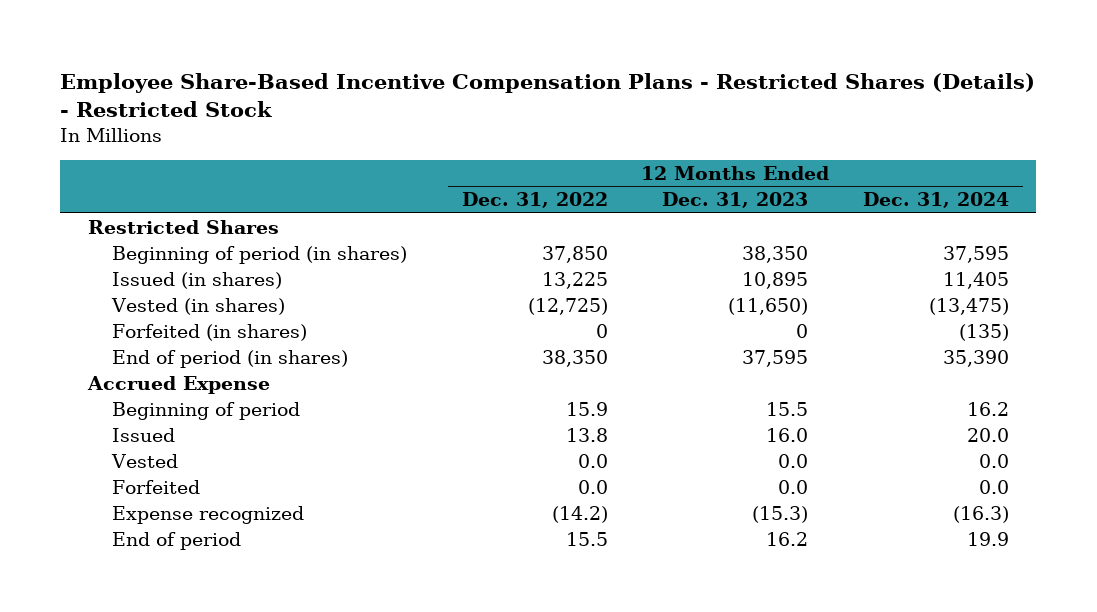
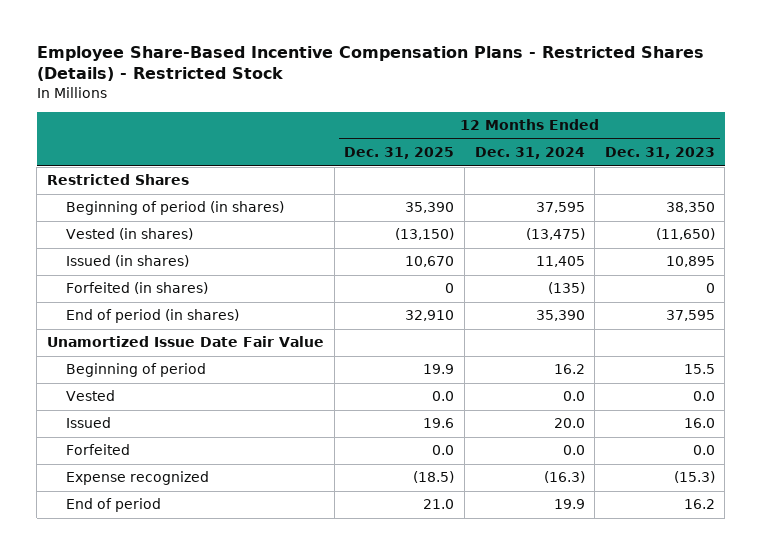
[461,192,608,209] Dec. 31, 2022 -> none
none -> [344,147,455,160] Dec. 31, 2025
[112,271,283,289] Issued (in shares) -> [65,255,189,268] Issued (in shares)
[86,375,270,394] Accrued Expense -> [47,336,325,348] Unamortized Issue Date Fair Value
[112,427,176,442] Issued -> [65,417,111,429] Issued

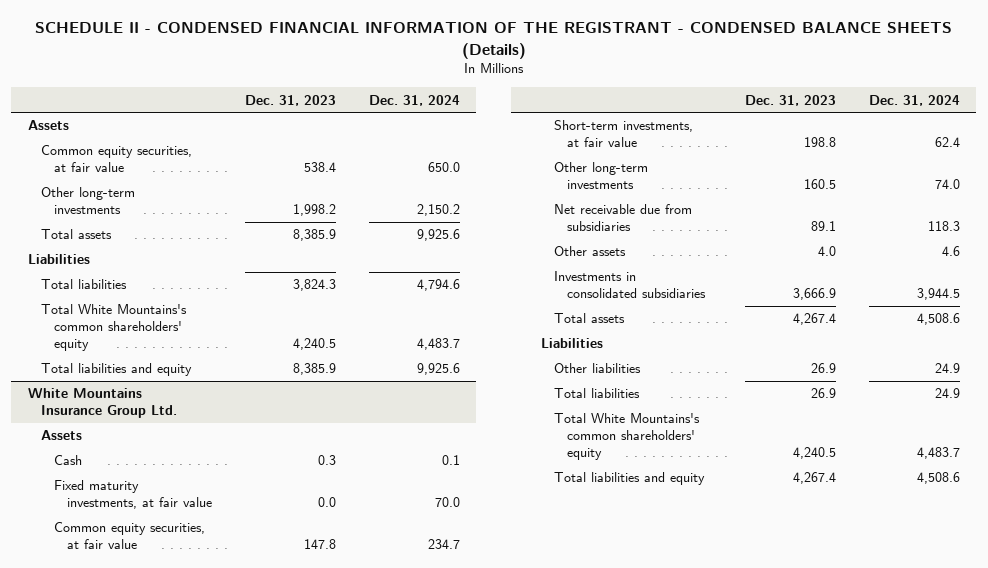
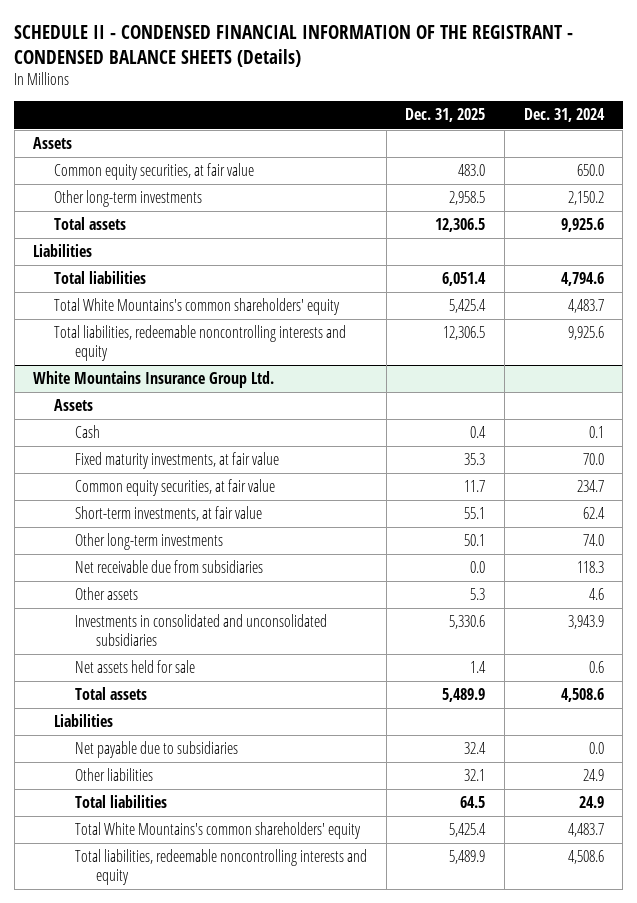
[244,94,336,106] Dec. 31, 2023 -> none
none -> [405,108,486,123] Dec. 31, 2025
[40,363,192,377] Total liabilities and equity -> [54,325,347,362] Total liabilities, redeemable noncontrolling interests and equity
[553,271,706,299] Investments in consolidated subsidiaries -> [75,614,328,647] Investments in consolidated and unconsolidated subsidiaries
[916,288,960,301] 3,944.5 -> [567,615,604,630] 3,943.9
none -> [75,660,196,674] Net assets held for sale
none -> [75,741,239,759] Net payable due to subsidiaries
[553,472,705,486] Total liabilities and equity -> [75,849,368,886] Total liabilities, redeemable noncontrolling interests and equity

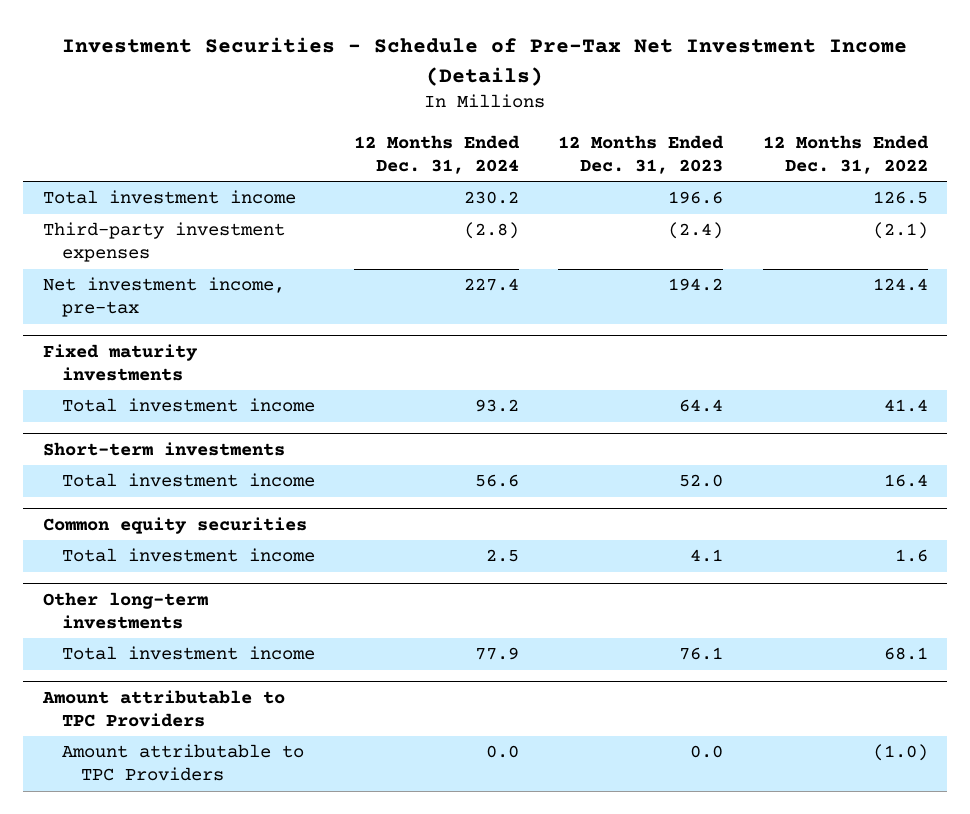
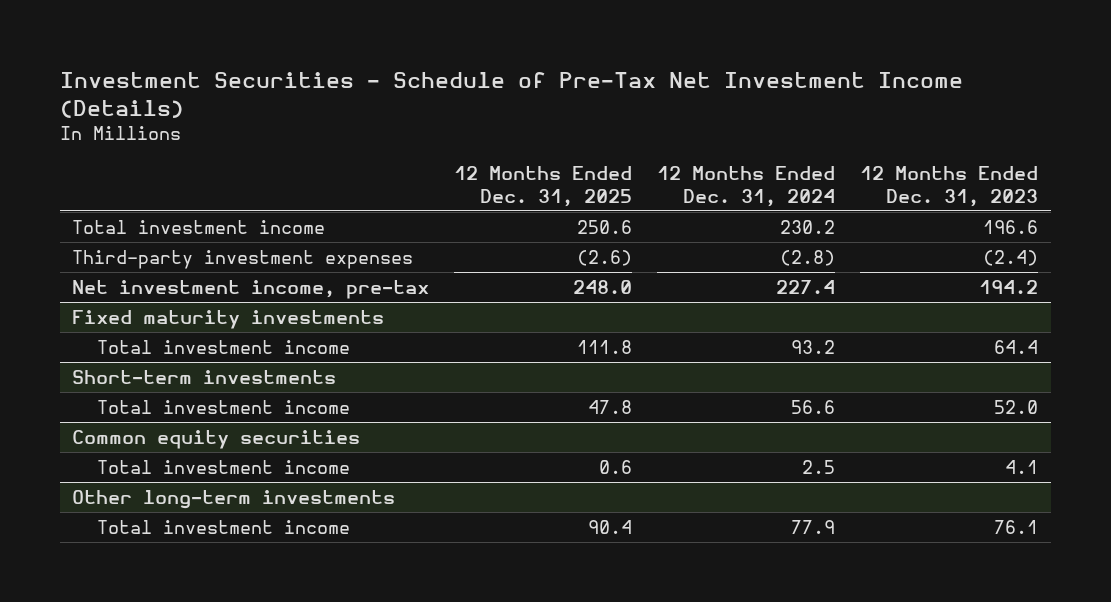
[762,134,929,174] 12 Months Ended Dec. 31, 2022 -> none
none -> [454,165,633,207] 12 Months Ended Dec. 31, 2025
[41,689,285,727] Amount attributable to TPC Providers -> none
[61,744,304,782] Amount attributable to TPC Providers -> none

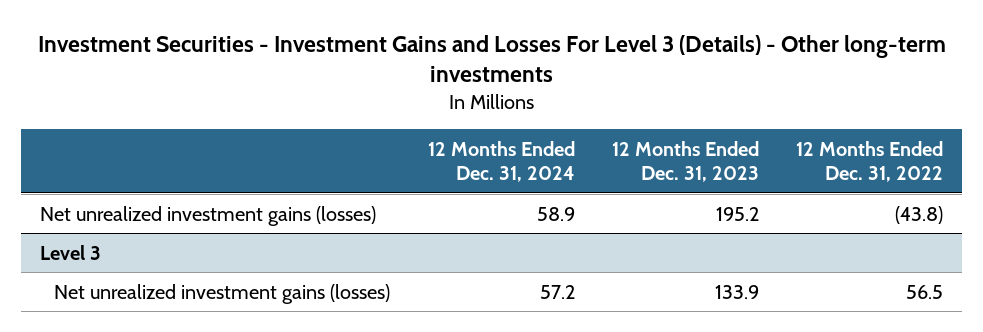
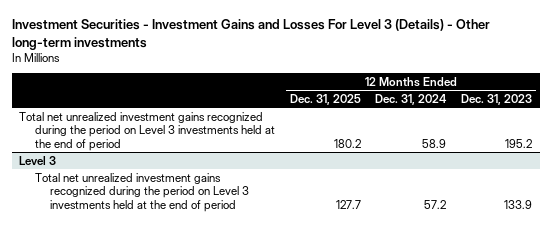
[796,140,944,183] 12 Months Ended Dec. 31, 2022 -> none
none -> [289,93,361,105] Dec. 31, 2025
[39,205,376,226] Net unrealized investment gains (losses) -> [19,111,275,151] Total net unrealized investment gains recognized during the period on Level 3 investments held at the end of period
[54,283,391,304] Net unrealized investment gains (losses) -> [34,172,250,212] Total net unrealized investment gains recognized during the period on Level 3 investments held at the end of period

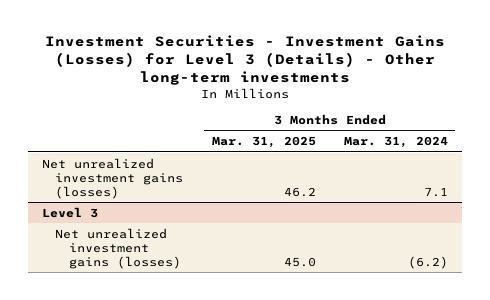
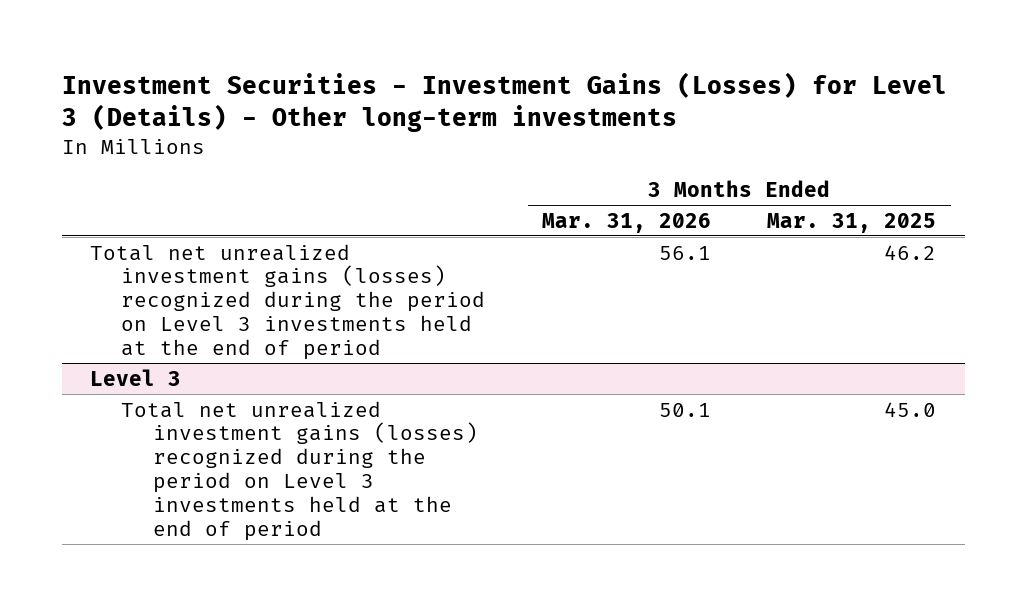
[343,136,448,149] Mar. 31, 2024 -> none
none -> [541,212,711,233] Mar. 31, 2026
[41,157,184,199] Net unrealized investment gains (losses) -> [89,243,486,360] Total net unrealized investment gains (losses) recognized during the period on Level 3 investments held at the end of period
[55,227,181,269] Net unrealized investment gains (losses) -> [121,400,479,541] Total net unrealized investment gains (losses) recognized during the period on Level 3 investments held at the end of period

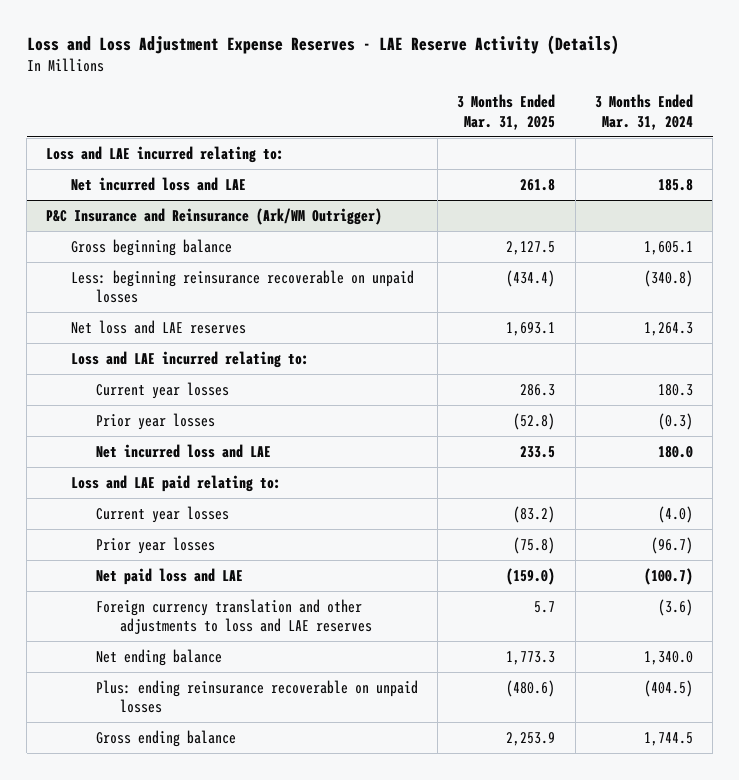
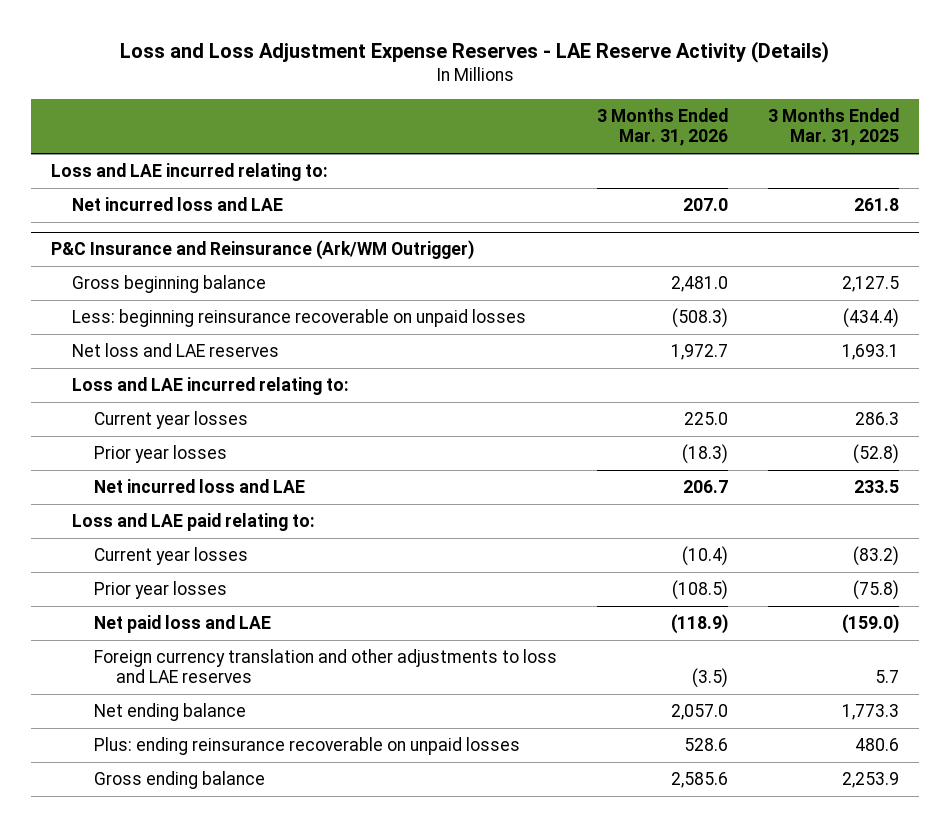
[594,94,693,130] 3 Months Ended Mar. 31, 2024 -> none
none -> [596,107,728,147] 3 Months Ended Mar. 31, 2026
[506,679,556,697] (480.6) -> [854,738,899,752] 480.6

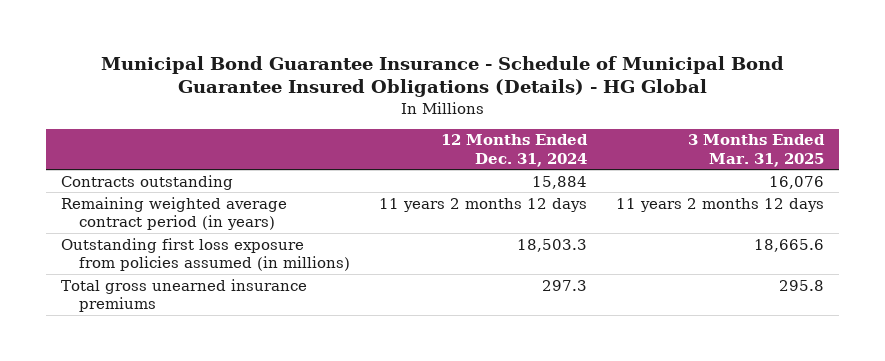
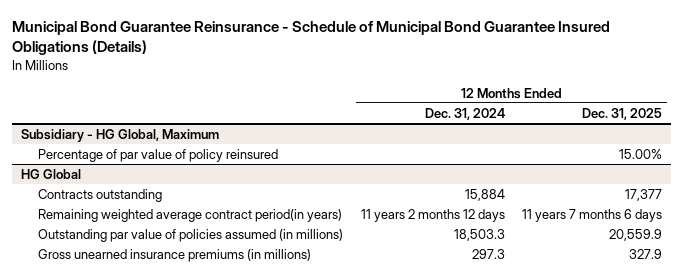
[100,55,784,98] Municipal Bond Guarantee Insurance - Schedule of Municipal Bond Guarantee Insured Obligations (Details) - HG Global -> [11,21,610,56] Municipal Bond Guarantee Reinsurance - Schedule of Municipal Bond Guarantee Insured Obligations (Details)
[688,134,826,167] 3 Months Ended Mar. 31, 2025 -> none
none -> [582,107,663,120] Dec. 31, 2025
none -> [20,128,219,142] Subsidiary - HG Global, Maximum
none -> [37,148,278,162] Percentage of par value of policy reinsured
none -> [20,168,81,179] HG Global
[61,196,288,231] Remaining weighted average contract period (in years) -> [37,208,342,222] Remaining weighted average contract period(in years)
[61,237,350,272] Outstanding first loss exposure from policies assumed (in millions) -> [37,228,343,242] Outstanding par value of policies assumed (in millions)
[61,278,308,313] Total gross unearned insurance premiums -> [37,248,311,262] Gross unearned insurance premiums (in millions)

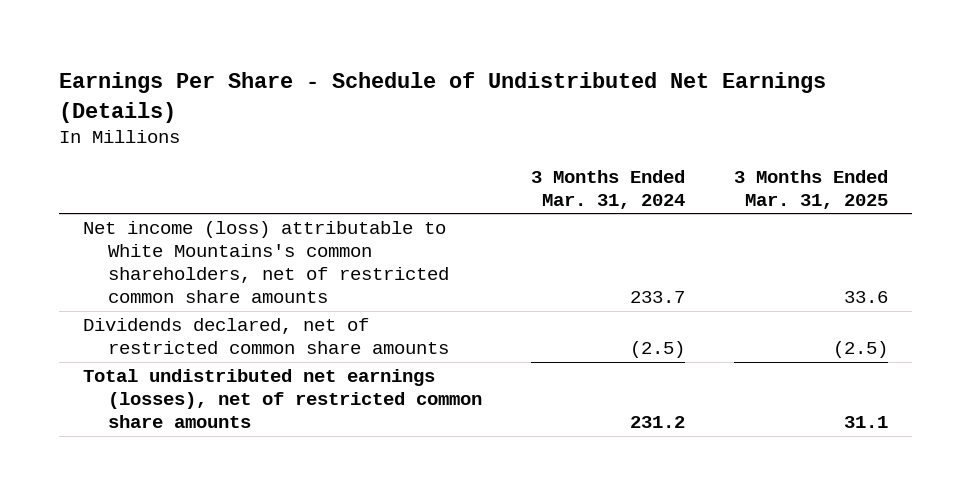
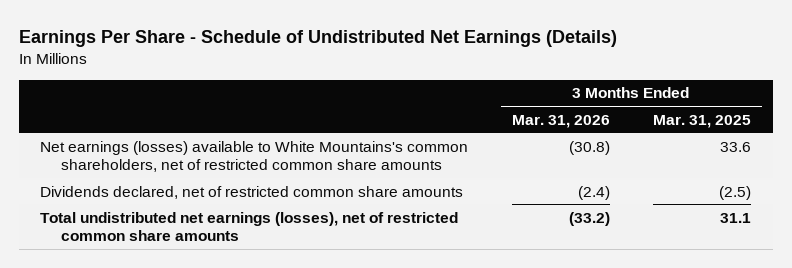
[530,169,685,209] 3 Months Ended Mar. 31, 2024 -> none
none -> [511,114,610,128] Mar. 31, 2026
[83,221,449,304] Net income (loss) attributable to White Mountains's common shareholders, net of restricted common share amounts -> [40,140,469,173] Net earnings (losses) available to White Mountains's common shareholders, net of restricted common share amounts

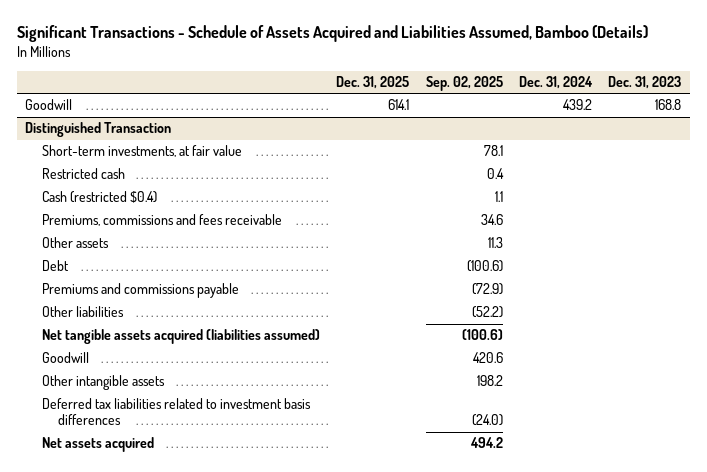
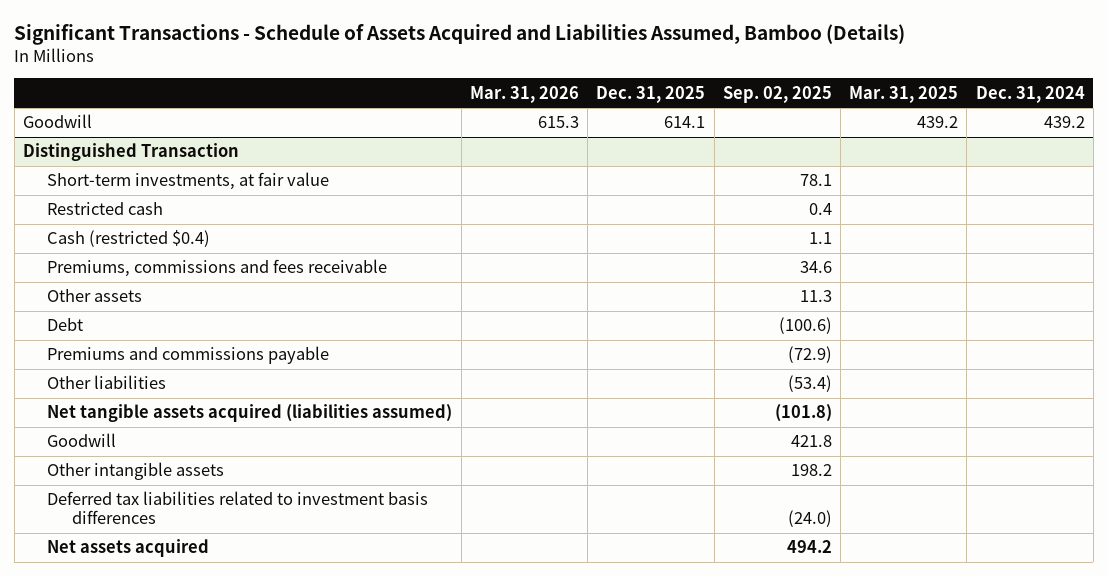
[608,76,682,90] Dec. 31, 2023 -> none
none -> [469,85,579,103] Mar. 31, 2026
none -> [849,85,959,103] Mar. 31, 2025
[471,306,503,319] (52.2) -> [787,375,832,393] (53.4)
[461,329,503,341] (100.6) -> [774,404,832,423] (101.8)
[472,352,503,364] 420.6 -> [790,435,832,448] 421.8

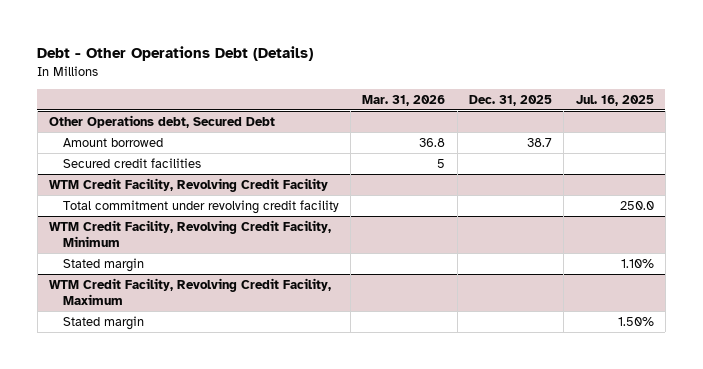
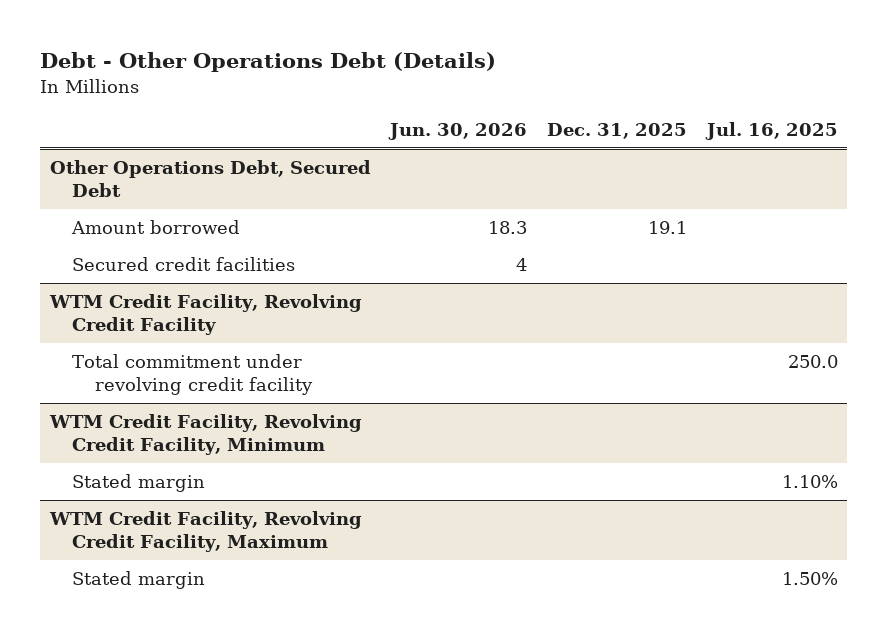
[362,94,446,106] Mar. 31, 2026 -> none
none -> [388,123,528,141] Jun. 30, 2026
[49,114,276,128] Other Operations debt, Secured Debt -> [49,160,371,197] Other Operations Debt, Secured Debt
[526,137,552,147] 38.7 -> [647,221,687,235] 19.1

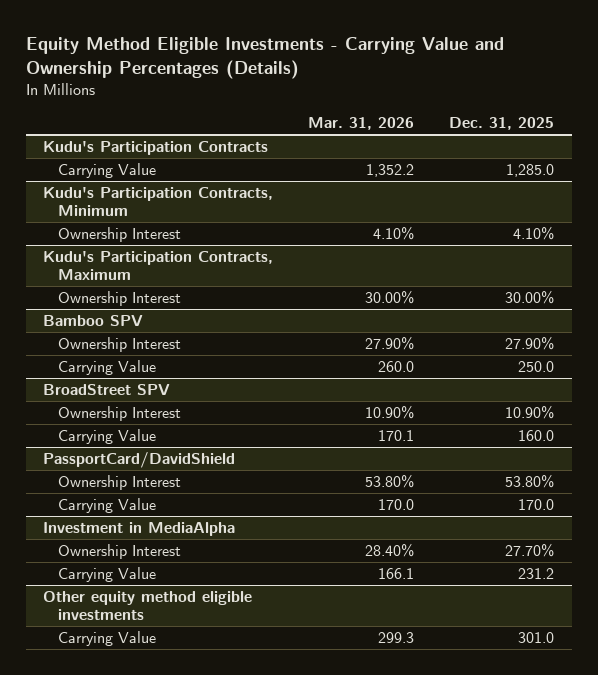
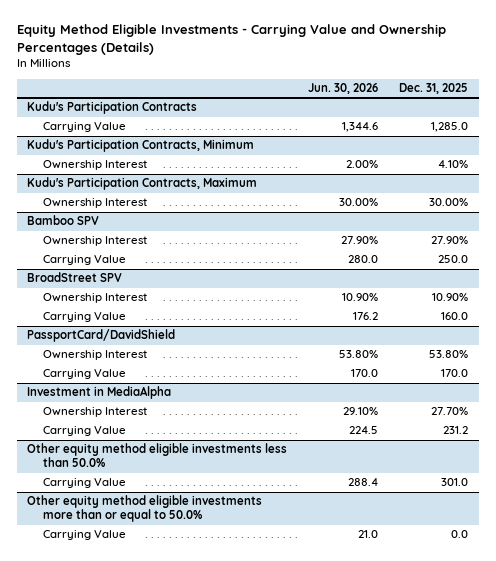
[308,116,415,130] Mar. 31, 2026 -> none
none -> [308,83,379,95] Jun. 30, 2026
[43,591,253,621] Other equity method eligible investments -> [27,443,288,468] Other equity method eligible investments less than 50.0%
none -> [27,495,263,523] Other equity method eligible investments more than or equal to 50.0%
none -> [43,530,127,541] Carrying Value

